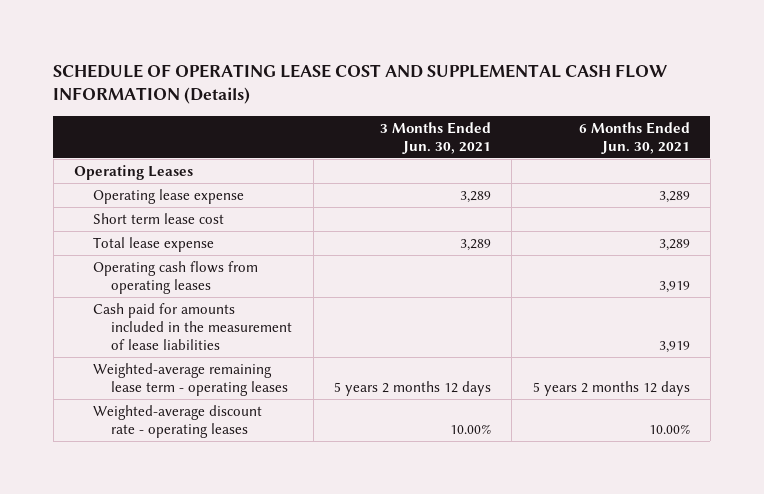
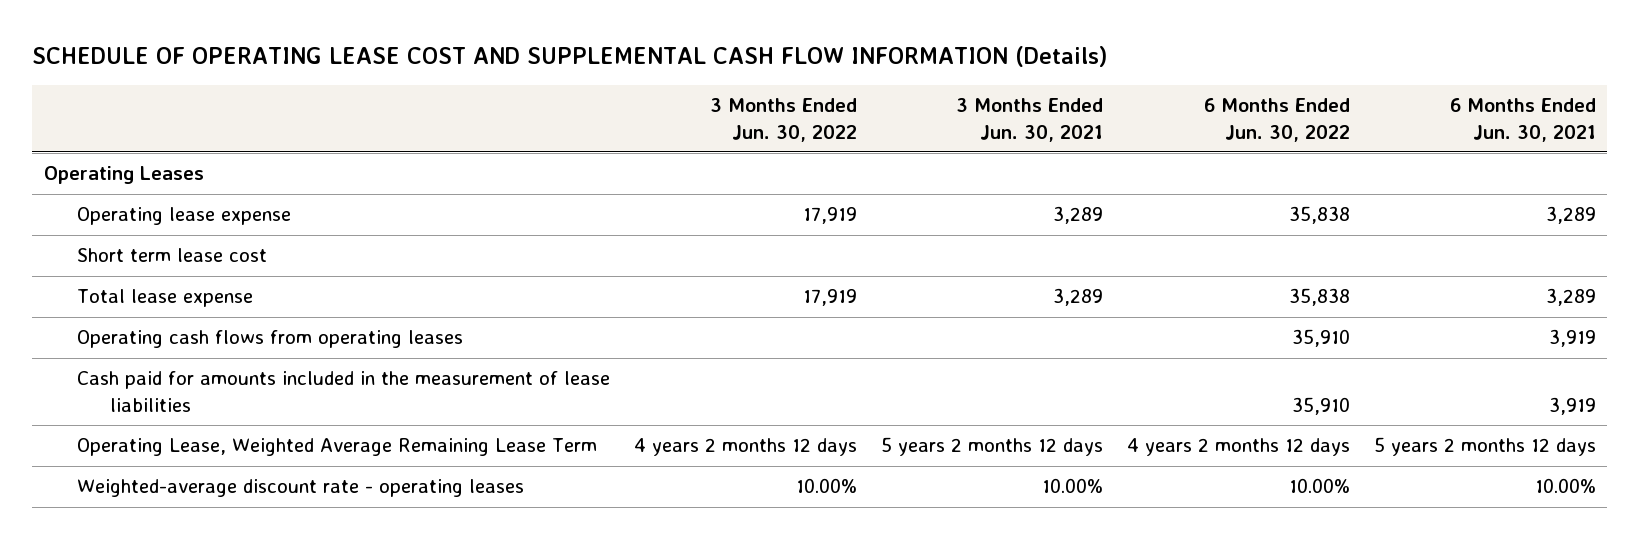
none -> [709,97,857,142] 3 Months Ended Jun. 30, 2022
none -> [1203,97,1350,142] 6 Months Ended Jun. 30, 2022
[92,362,289,397] Weighted-average remaining lease term - operating leases -> [76,438,597,457] Operating Lease, Weighted Average Remaining Lease Term

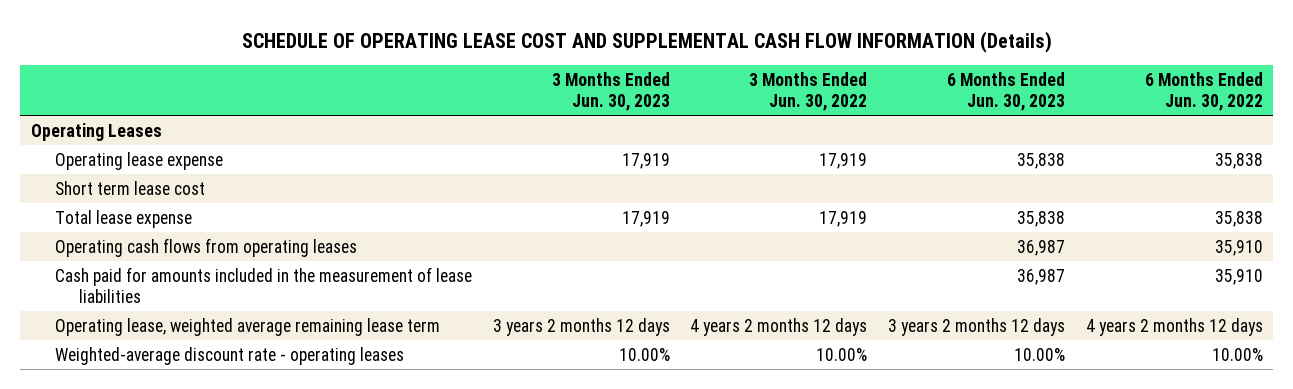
[955,97,1103,142] 3 Months Ended Jun. 30, 2021 -> none
[1449,97,1596,142] 6 Months Ended Jun. 30, 2021 -> none
none -> [551,71,670,111] 3 Months Ended Jun. 30, 2023
none -> [946,71,1065,111] 6 Months Ended Jun. 30, 2023
[76,438,597,457] Operating Lease, Weighted Average Remaining Lease Term -> [55,317,441,336] Operating lease, weighted average remaining lease term

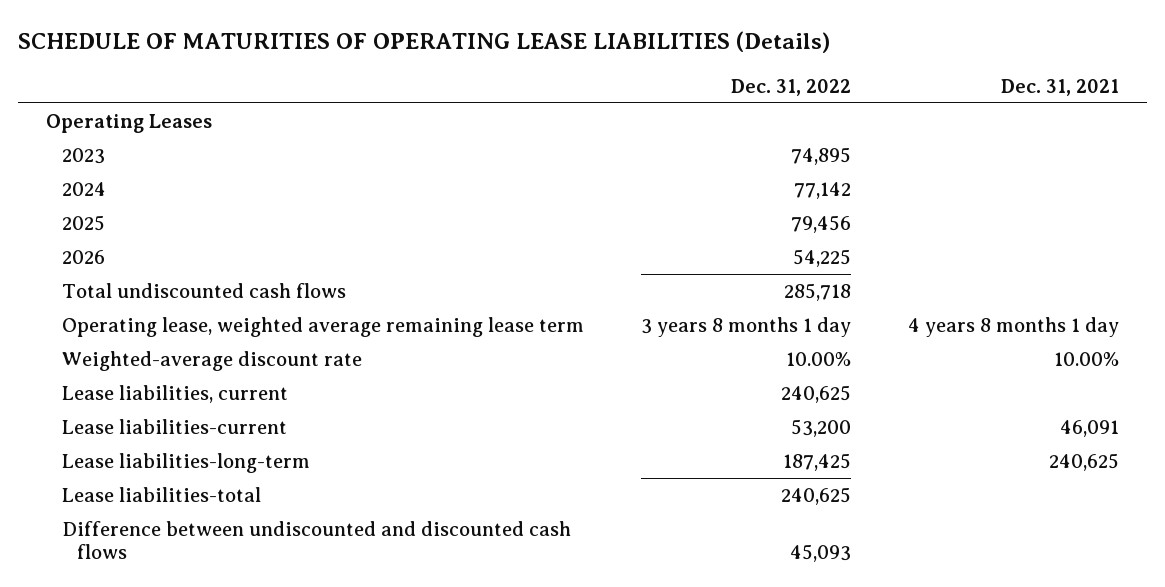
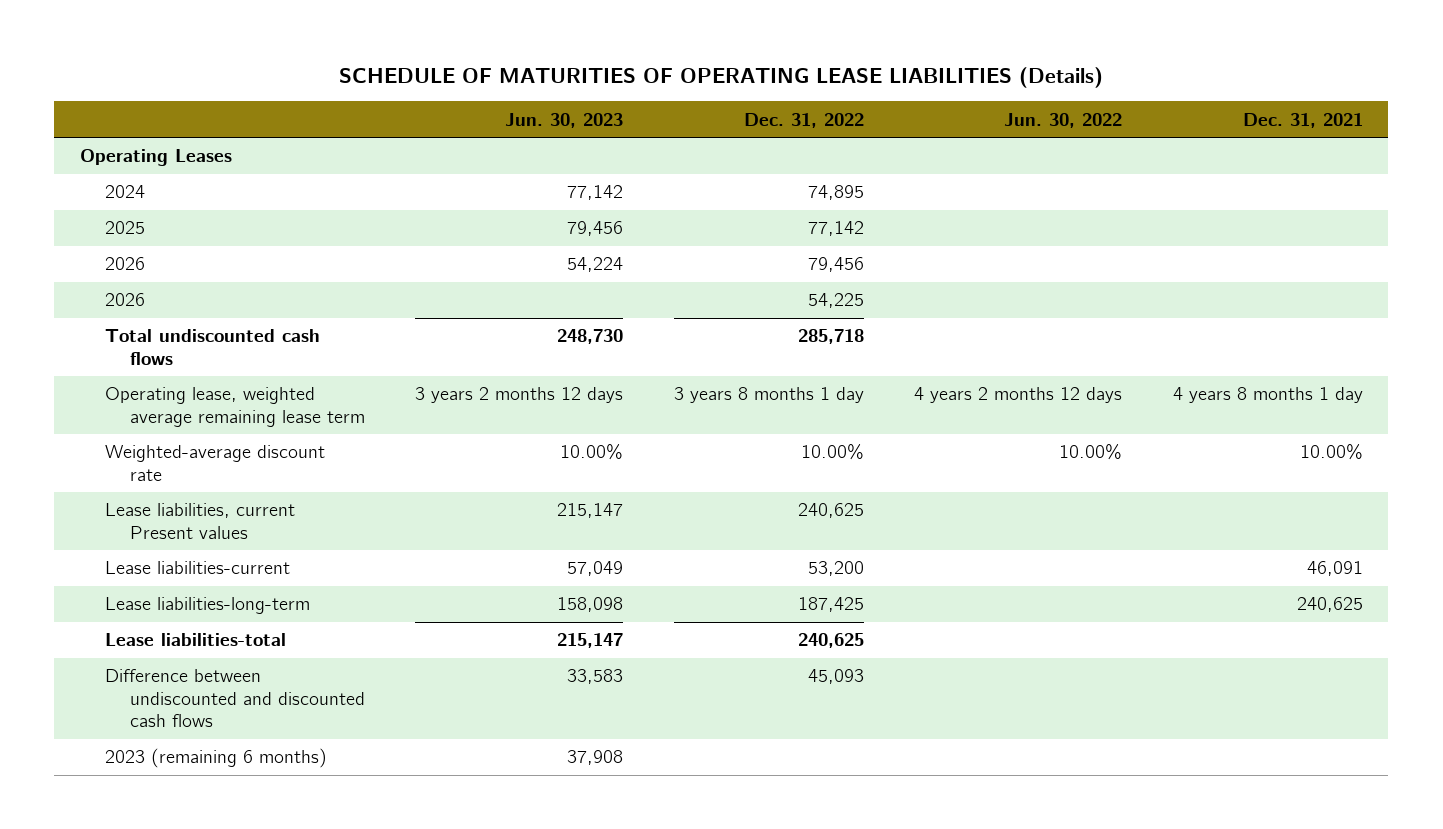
none -> [505,112,624,128] Jun. 30, 2023
none -> [1004,112,1123,128] Jun. 30, 2022
[61,147,105,164] 2023 -> [104,185,145,199] 2024
[61,181,106,196] 2024 -> [104,221,145,235] 2025
[61,214,105,231] 2025 -> [104,257,145,271] 2026
[61,384,288,403] Lease liabilities, current -> [104,503,295,539] Lease liabilities, current Present values
none -> [104,748,327,769] 2023 (remaining 6 months)

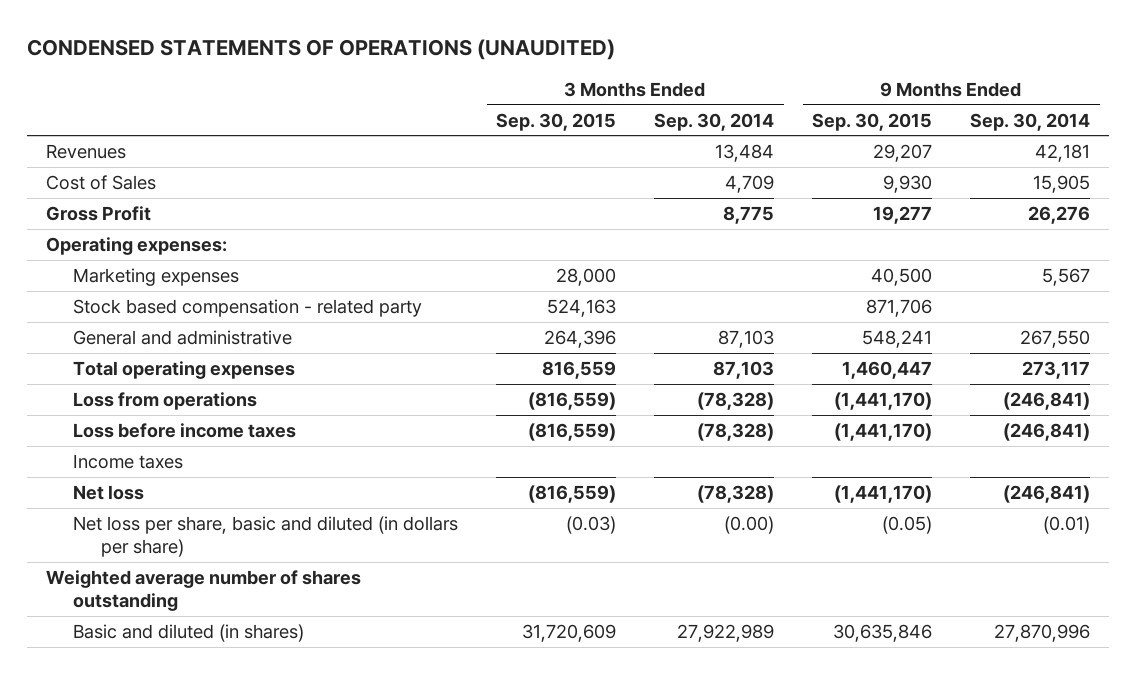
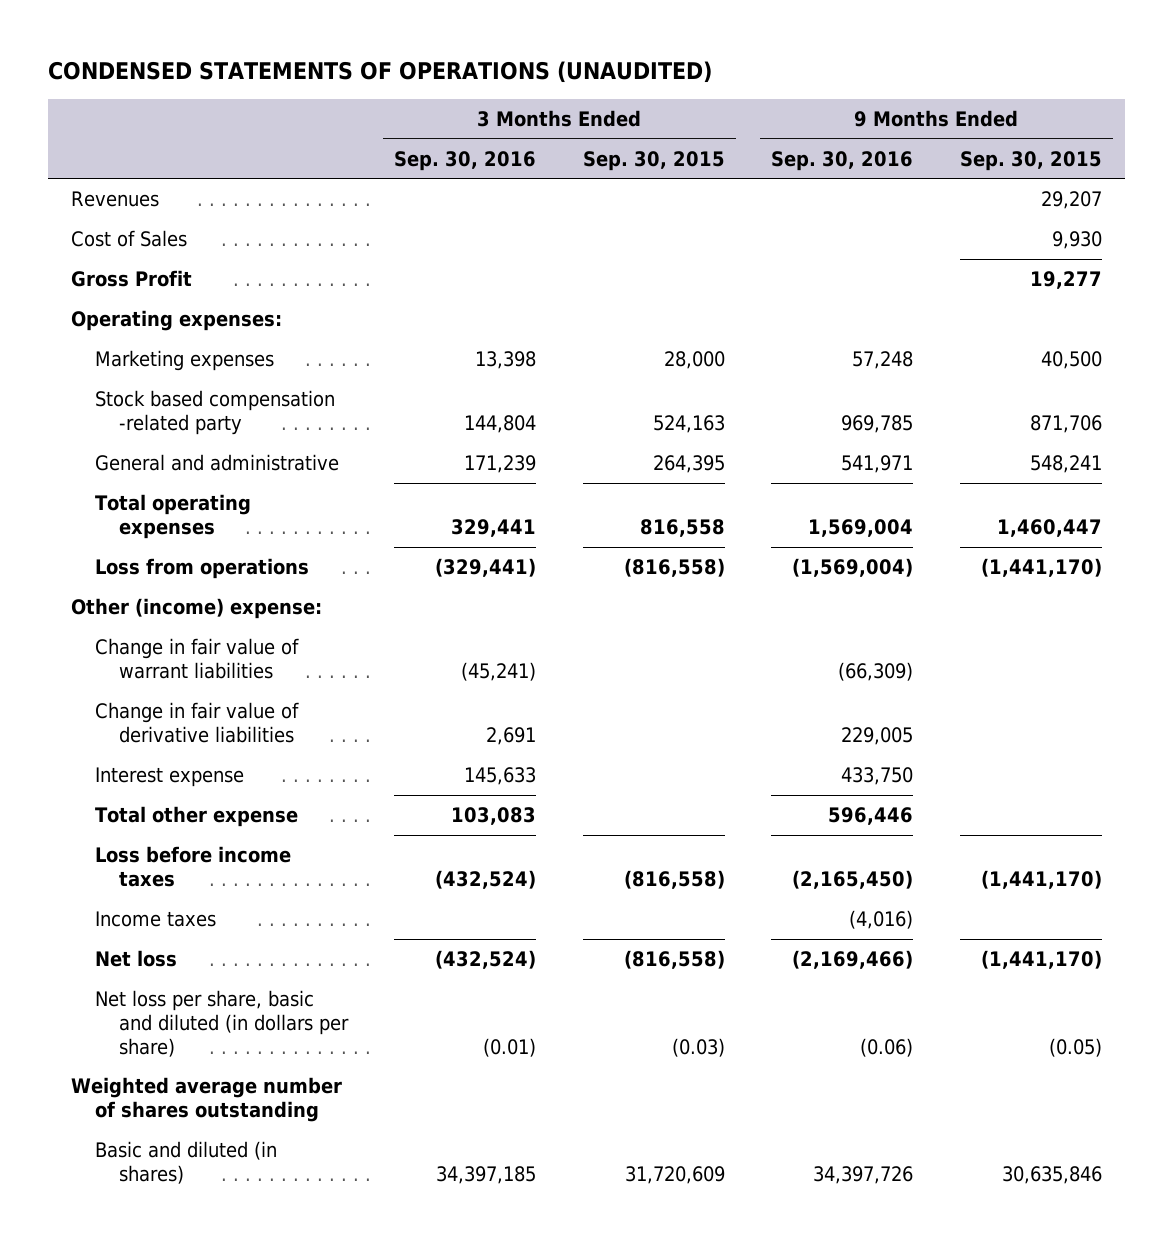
[654,112,775,131] Sep. 30, 2014 -> none
[970,112,1091,131] Sep. 30, 2014 -> none
none -> [394,150,537,171] Sep. 30, 2016
none -> [771,150,914,171] Sep. 30, 2016
[73,298,423,317] Stock based compensation - related party -> [94,390,335,436] Stock based compensation -related party
[544,329,617,348] 264,396 -> [652,455,725,474] 264,395
[542,360,617,379] 816,559 -> [639,519,725,538] 816,558
[528,391,617,410] (816,559) -> [623,558,725,578] (816,558)
none -> [71,598,323,620] Other (income) expense:
none -> [94,638,299,680] Change in fair value of warrant liabilities
none -> [94,702,299,744] Change in fair value of derivative liabilities
none -> [94,767,244,788] Interest expense
none -> [94,806,298,828] Total other expense
[528,422,617,441] (816,559) -> [623,870,725,890] (816,558)
[528,484,617,503] (816,559) -> [623,950,725,970] (816,558)

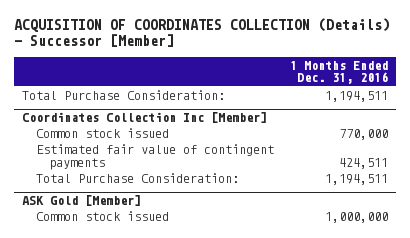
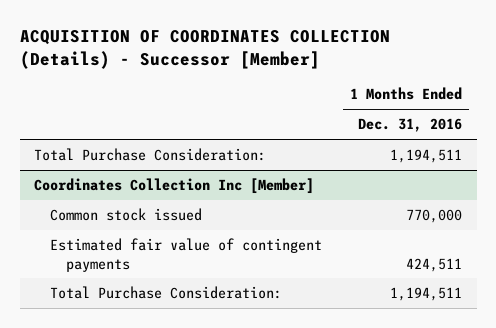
[22,195,142,207] ASK Gold [Member] -> none
[35,210,169,221] Common stock issued -> none

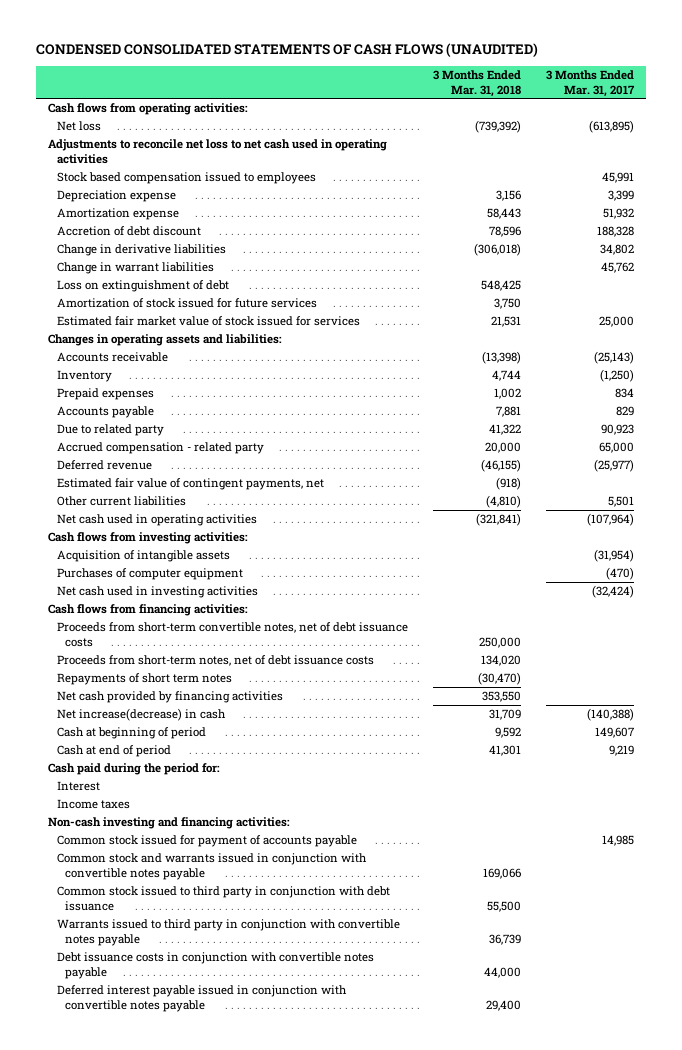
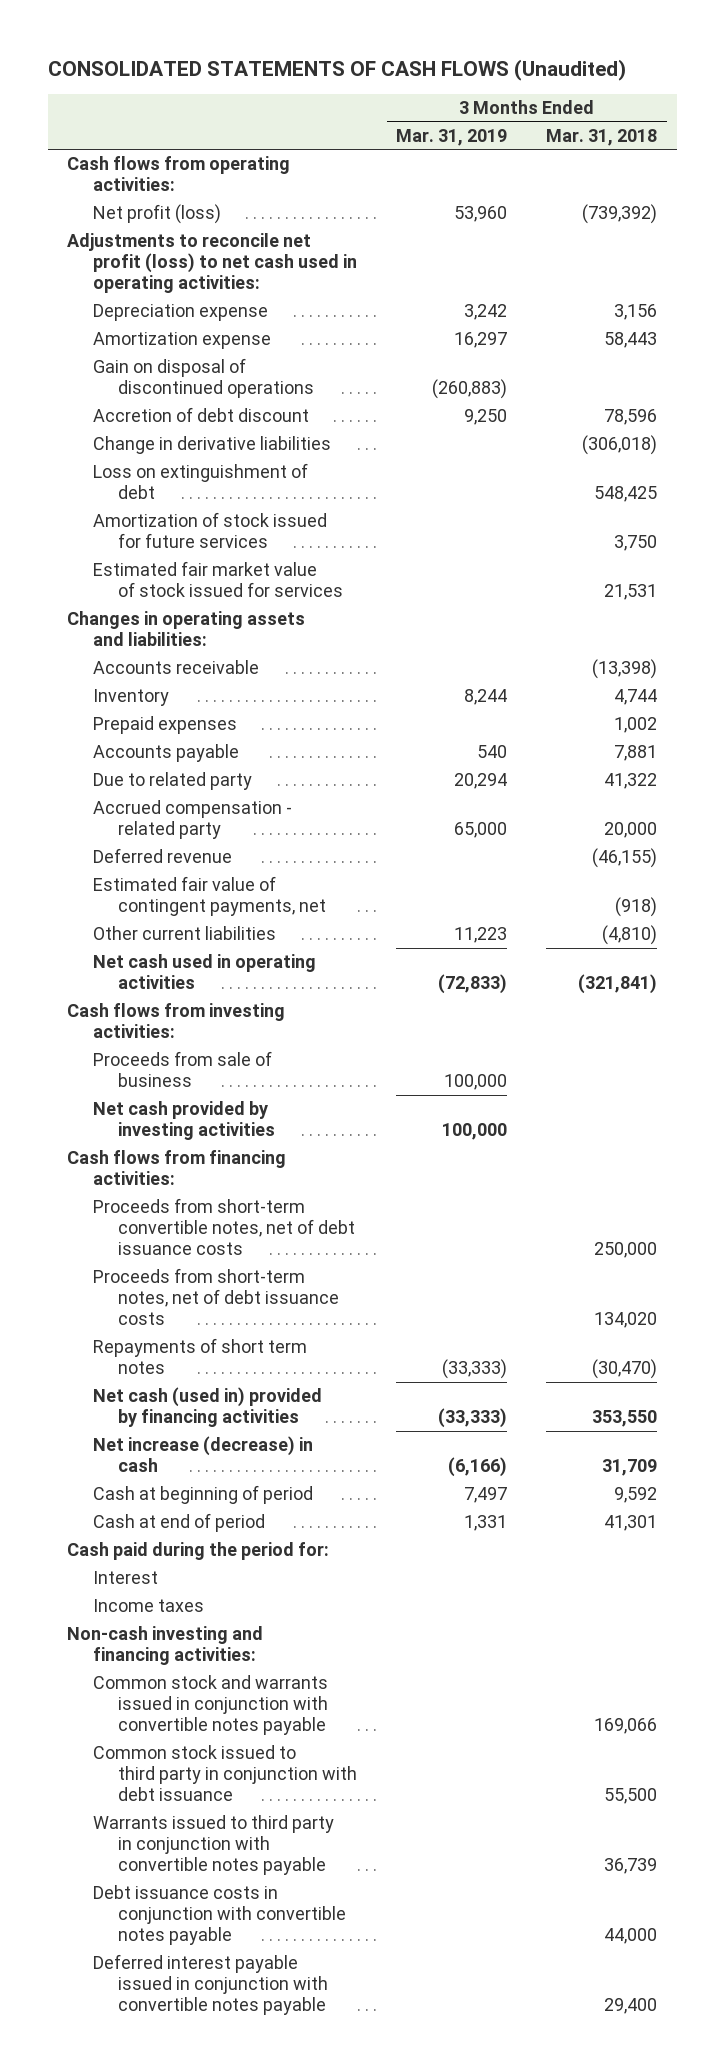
[35,43,538,58] CONDENSED CONSOLIDATED STATEMENTS OF CASH FLOWS (UNAUDITED) -> [47,59,626,82] CONSOLIDATED STATEMENTS OF CASH FLOWS (Unaudited)
[545,69,635,97] 3 Months Ended Mar. 31, 2017 -> none
none -> [396,129,508,147] Mar. 31, 2019
[56,172,316,185] Stock based compensation issued to employees -> none
[56,121,101,132] Net loss -> [92,204,221,225] Net profit (loss)
[48,139,388,164] Adjustments to reconcile net loss to net cash used in operating activities -> [67,233,357,294] Adjustments to reconcile net profit (loss) to net cash used in operating activities:
none -> [92,358,315,399] Gain on disposal of discontinued operations
[56,262,214,275] Change in warrant liabilities -> none
[56,550,230,563] Acquisition of intangible assets -> none
[56,568,243,581] Purchases of computer equipment -> none
none -> [92,1051,272,1088] Proceeds from sale of business
[56,586,258,599] Net cash used in investing activities -> [92,1101,276,1141] Net cash provided by investing activities
[56,691,283,704] Net cash provided by financing activities -> [92,1387,322,1428] Net cash (used in) provided by financing activities
[56,708,226,722] Net increase(decrease) in cash -> [92,1436,313,1473] Net increase (decrease) in cash
[56,835,357,848] Common stock issued for payment of accounts payable -> none

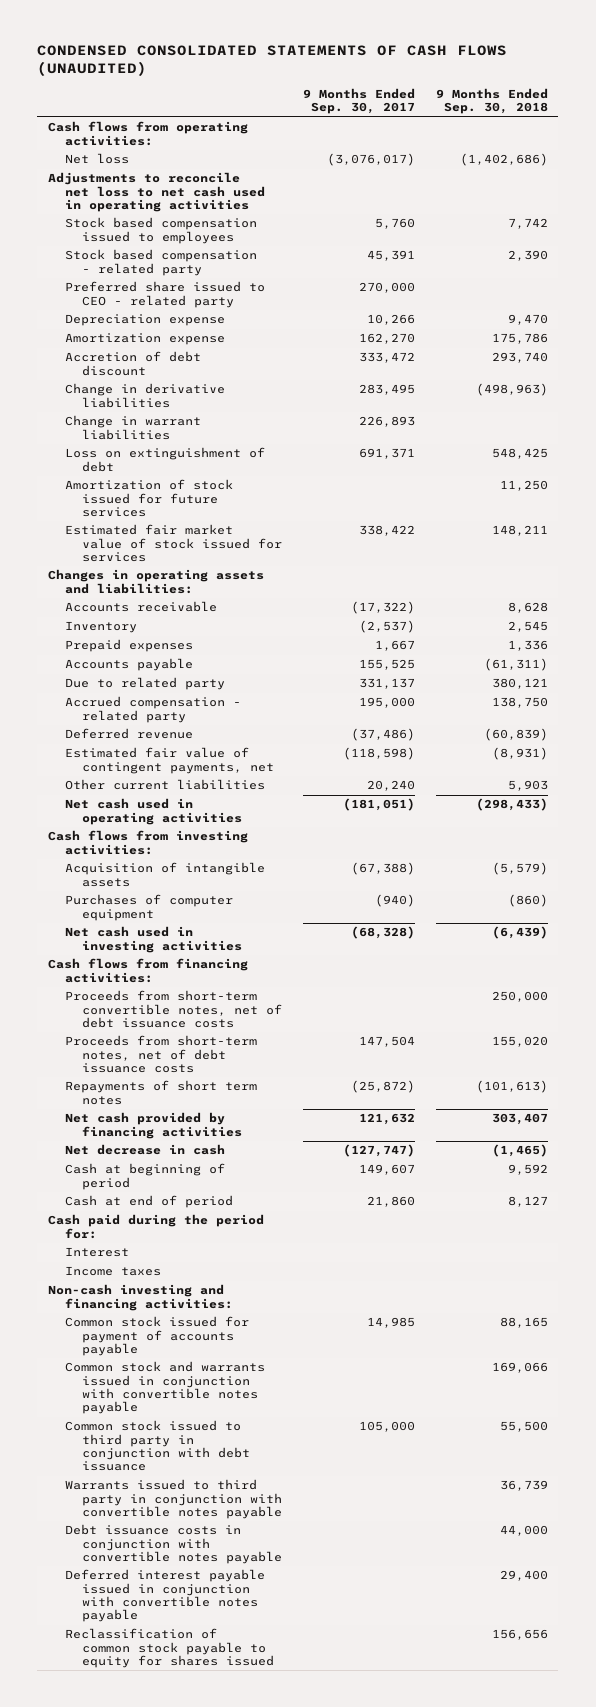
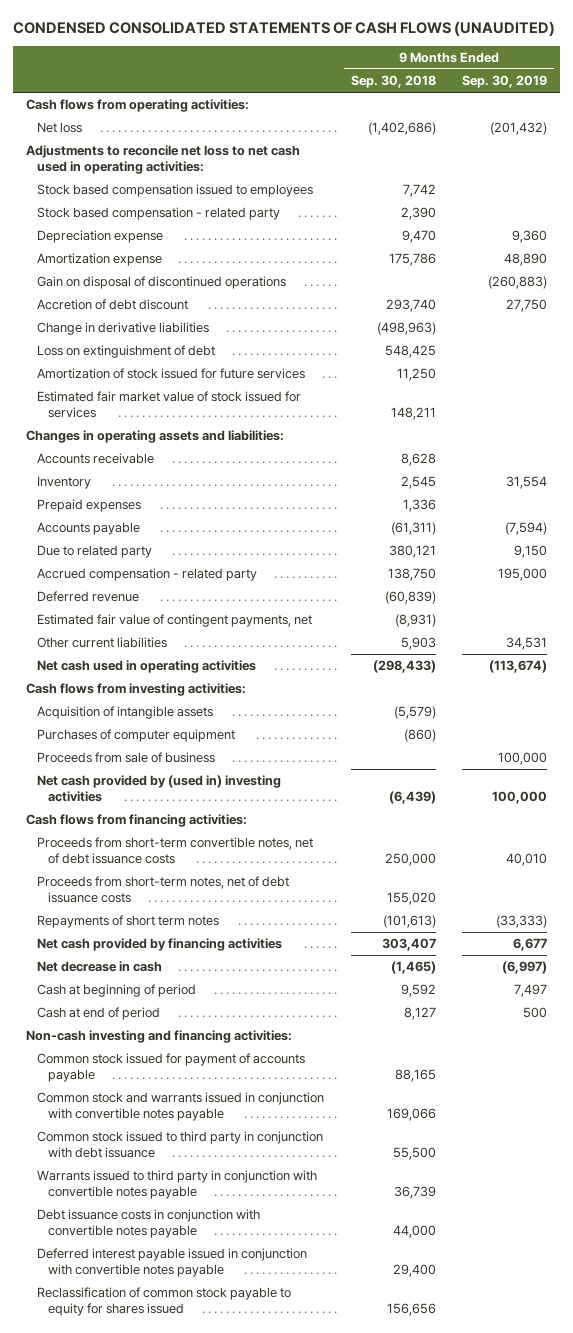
[302,88,415,115] 9 Months Ended Sep. 30, 2017 -> none
none -> [462,75,548,89] Sep. 30, 2019
[47,172,265,213] Adjustments to reconcile net loss to net cash used in operating activities -> [25,145,300,174] Adjustments to reconcile net loss to net cash used in operating activities:
[64,281,265,308] Preferred share issued to CEO - related party -> none
none -> [37,276,287,290] Gain on disposal of discontinued operations
[64,415,201,440] Change in warrant liabilities -> none
none -> [37,752,216,764] Proceeds from sale of business
[64,926,242,953] Net cash used in investing activities -> [37,775,282,802] Net cash provided by (used in) investing activities
[47,1214,264,1239] Cash paid during the period for: -> none
[64,1247,129,1258] Interest -> none
[64,1266,161,1277] Income taxes -> none

